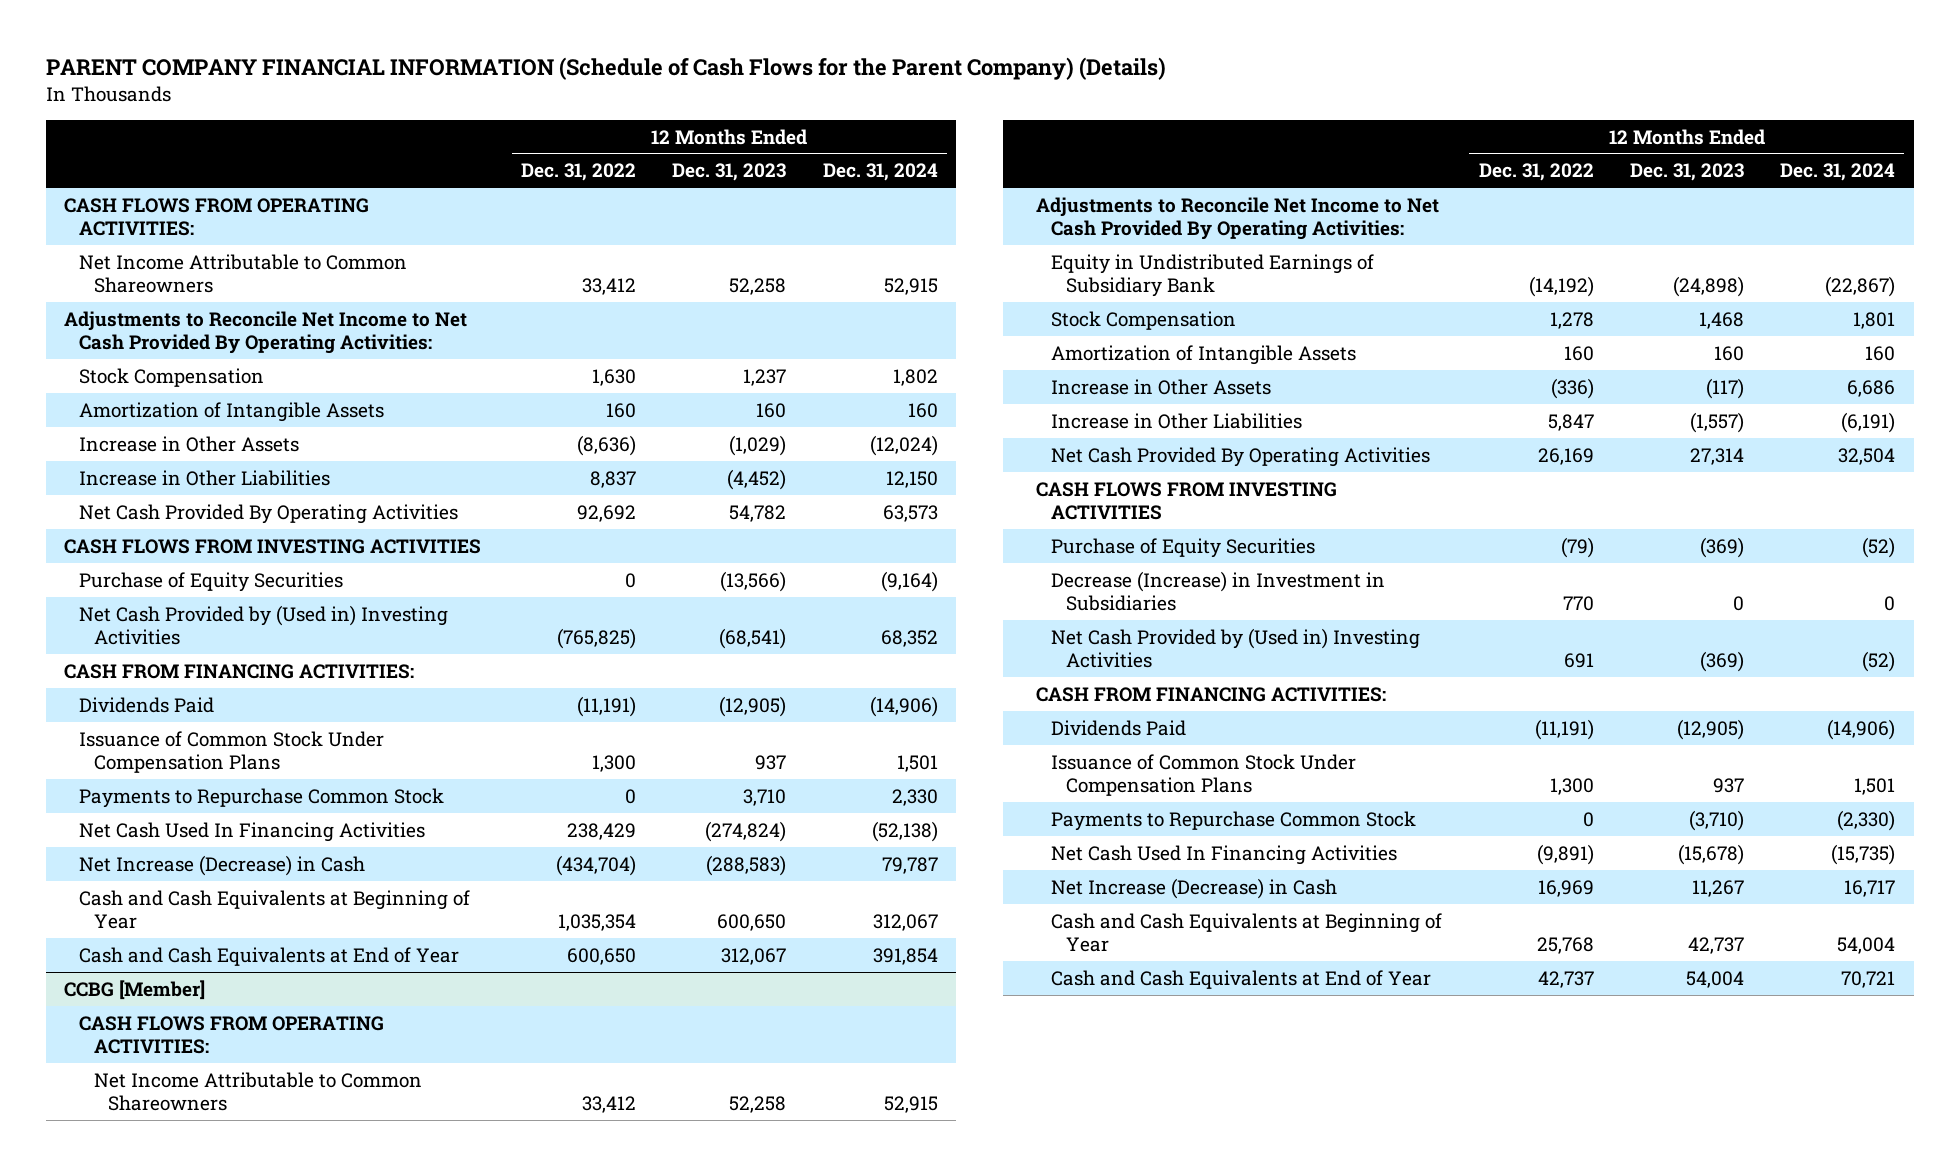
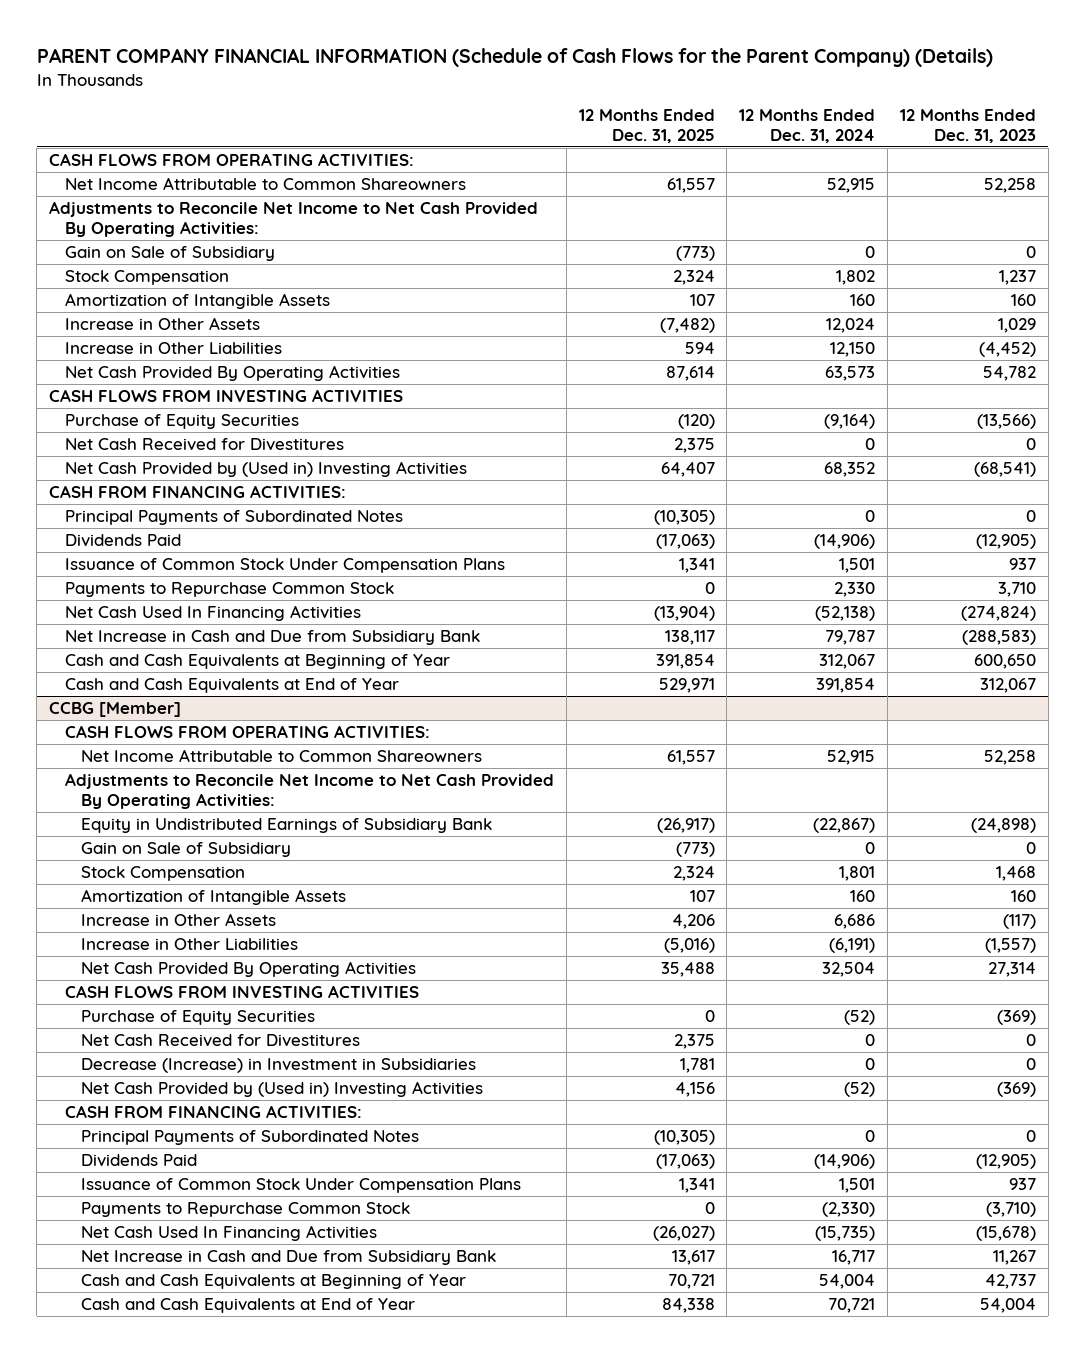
[520,163,636,182] Dec. 31, 2022 -> none
none -> [578,109,715,143] 12 Months Ended Dec. 31, 2025
none -> [65,246,276,262] Gain on Sale of Subsidiary
[729,434,787,456] (1,029) -> [997,318,1036,334] 1,029
[869,434,938,456] (12,024) -> [826,318,876,334] 12,024
none -> [65,438,345,452] Net Cash Received for Divestitures
none -> [65,510,404,526] Principal Payments of Subordinated Notes
[78,854,365,876] Net Increase (Decrease) in Cash -> [65,630,481,646] Net Increase in Cash and Due from Subsidiary Bank
none -> [81,842,292,858] Gain on Sale of Subsidiary
none -> [81,1034,361,1048] Net Cash Received for Divestitures
none -> [81,1130,420,1146] Principal Payments of Subordinated Notes
[1051,877,1338,899] Net Increase (Decrease) in Cash -> [81,1250,497,1266] Net Increase in Cash and Due from Subsidiary Bank

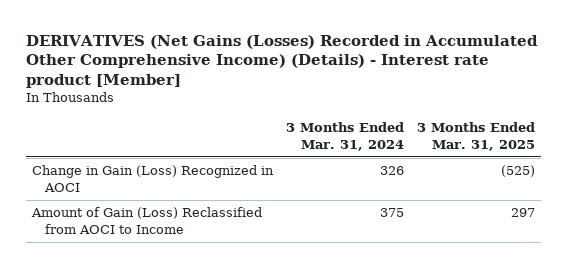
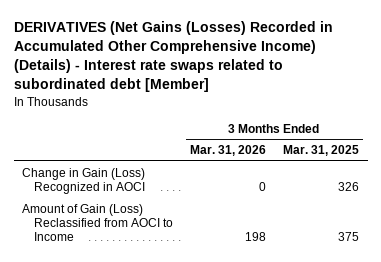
[26,34,539,89] DERIVATIVES (Net Gains (Losses) Recorded in Accumulated Other Comprehensive Income) (Details) - Interest rate product [Member] -> [13,21,333,93] DERIVATIVES (Net Gains (Losses) Recorded in Accumulated Other Comprehensive Income) (Details) - Interest rate swaps related to subordinated debt [Member]
[286,122,405,151] 3 Months Ended Mar. 31, 2024 -> none
none -> [189,145,266,157] Mar. 31, 2026
[500,165,535,178] (525) -> [338,182,360,192] 326
[510,208,535,218] 297 -> [338,232,360,242] 375

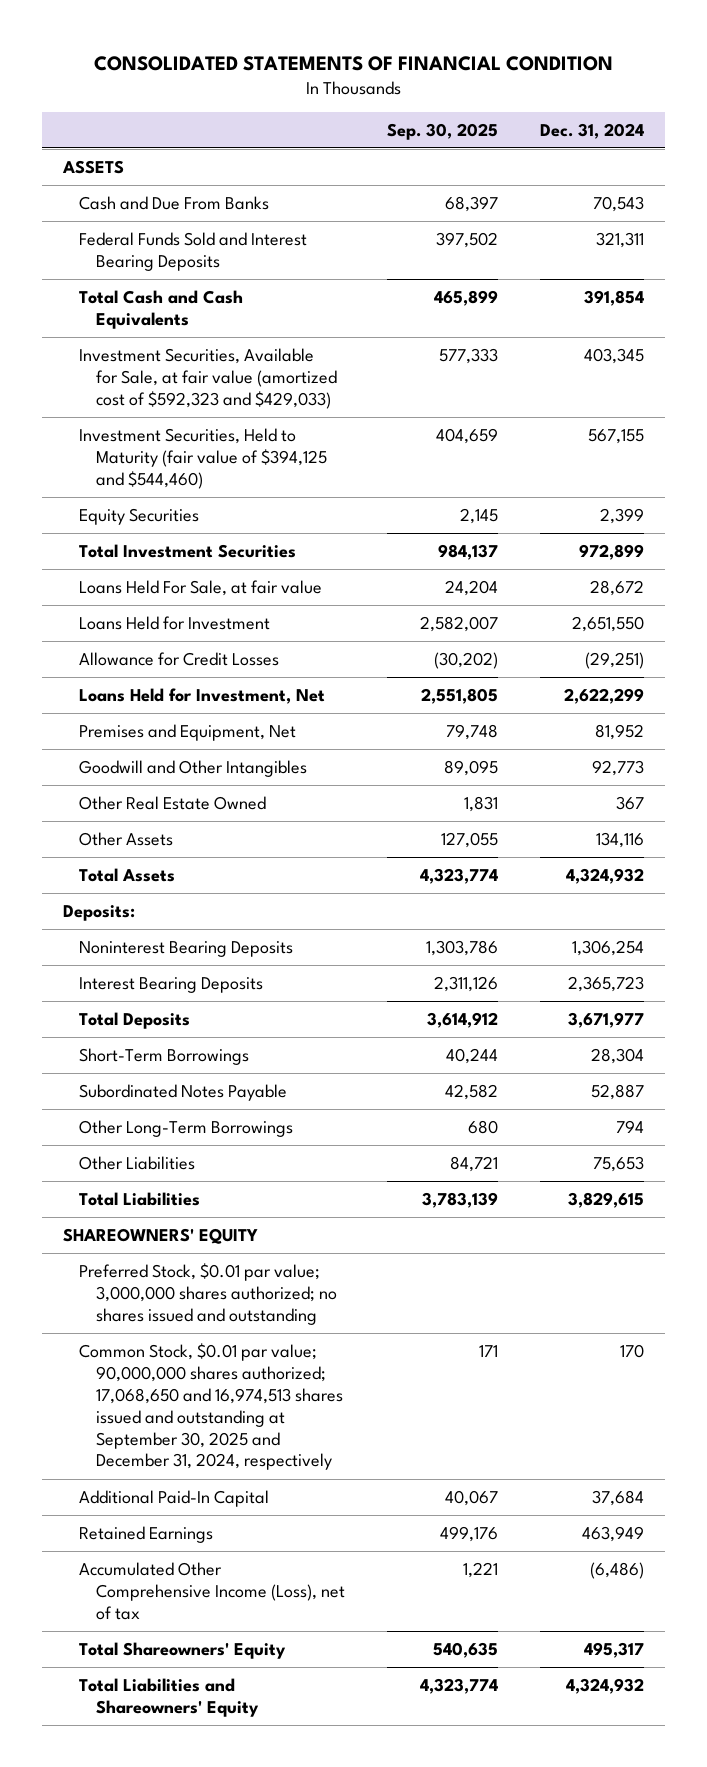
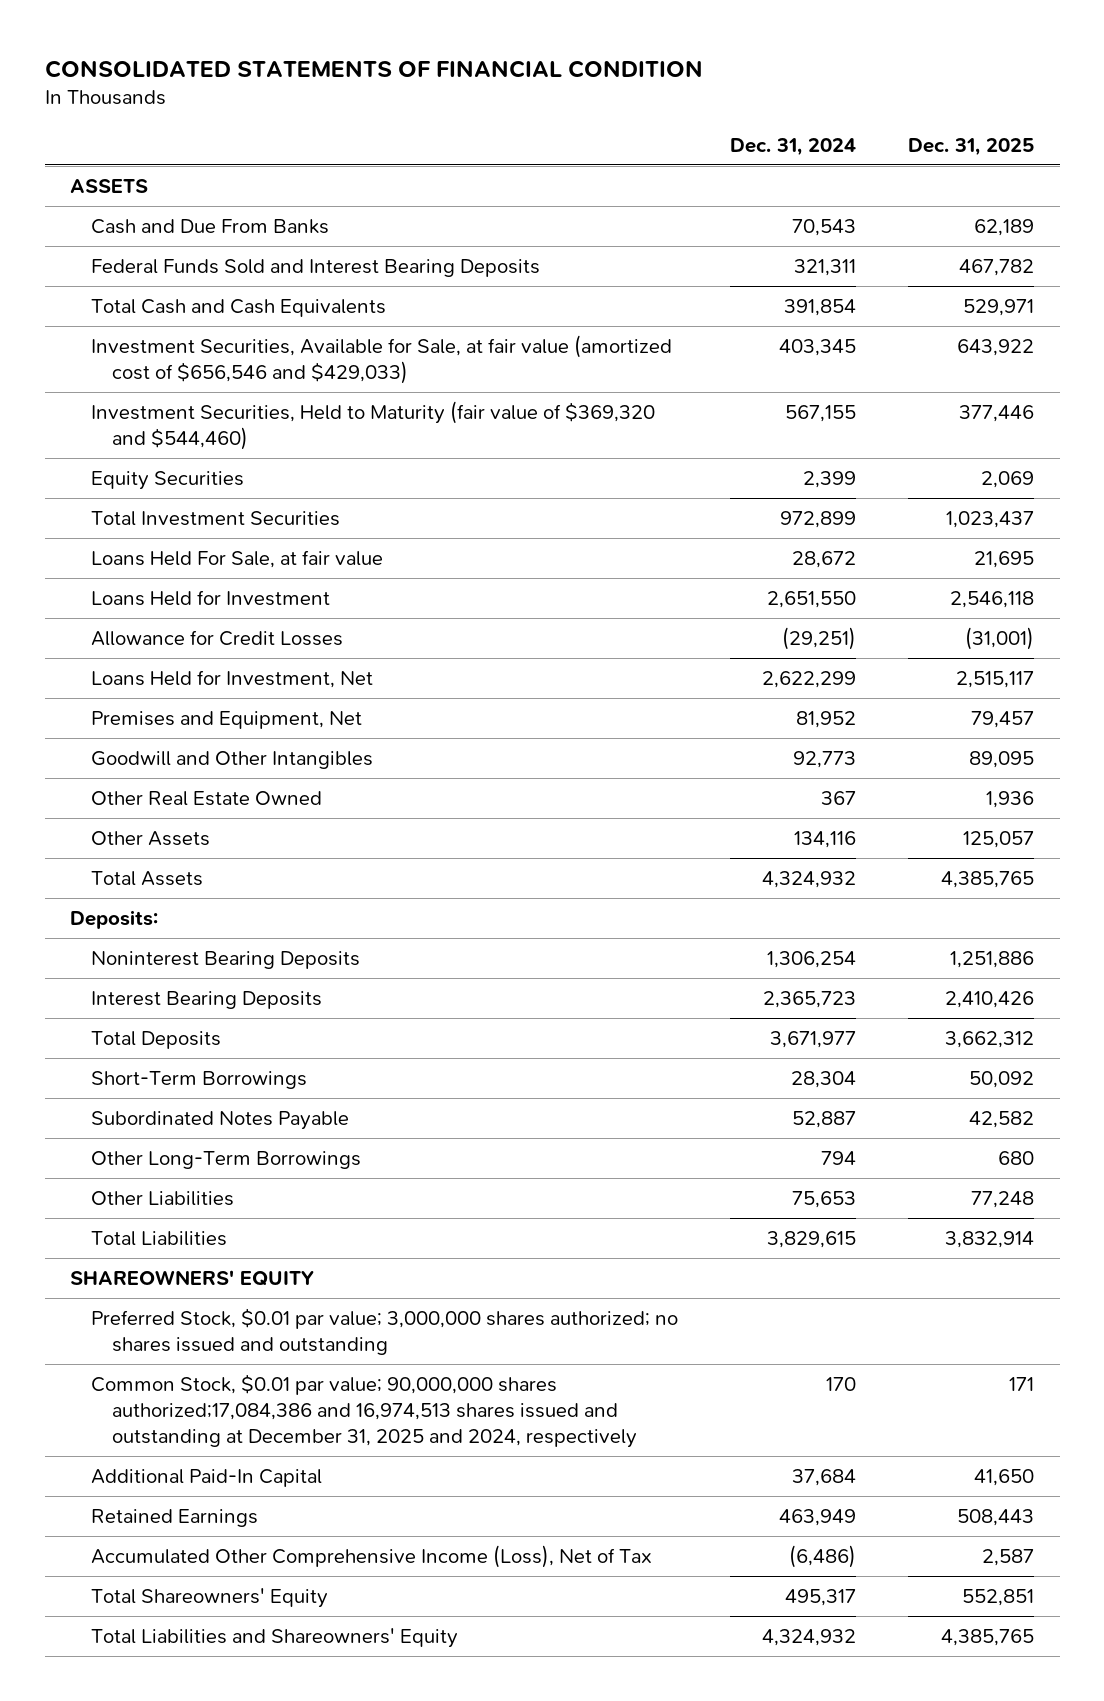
[386,122,498,140] Sep. 30, 2025 -> none
none -> [907,137,1034,156] Dec. 31, 2025
[79,347,337,409] Investment Securities, Available for Sale, at fair value (amortized cost of $592,323 and $429,033) -> [91,334,673,384] Investment Securities, Available for Sale, at fair value (amortized cost of $656,546 and $429,033)
[79,427,327,489] Investment Securities, Held to Maturity (fair value of $394,125 and $544,460) -> [91,400,656,450] Investment Securities, Held to Maturity (fair value of $369,320 and $544,460)
[79,1342,343,1471] Common Stock, $0.01 par value; 90,000,000 shares authorized; 17,068,650 and 16,974,513 shares issued and outstanding at September 30, 2025 and December 31, 2024, respectively -> [91,1373,638,1448] Common Stock, $0.01 par value; 90,000,000 shares authorized;17,084,386 and 16,974,513 shares issued and outstanding at December 31, 2025 and 2024, respectively
[79,1561,345,1620] Accumulated Other Comprehensive Income (Loss), net of tax -> [91,1544,653,1568] Accumulated Other Comprehensive Income (Loss), Net of Tax

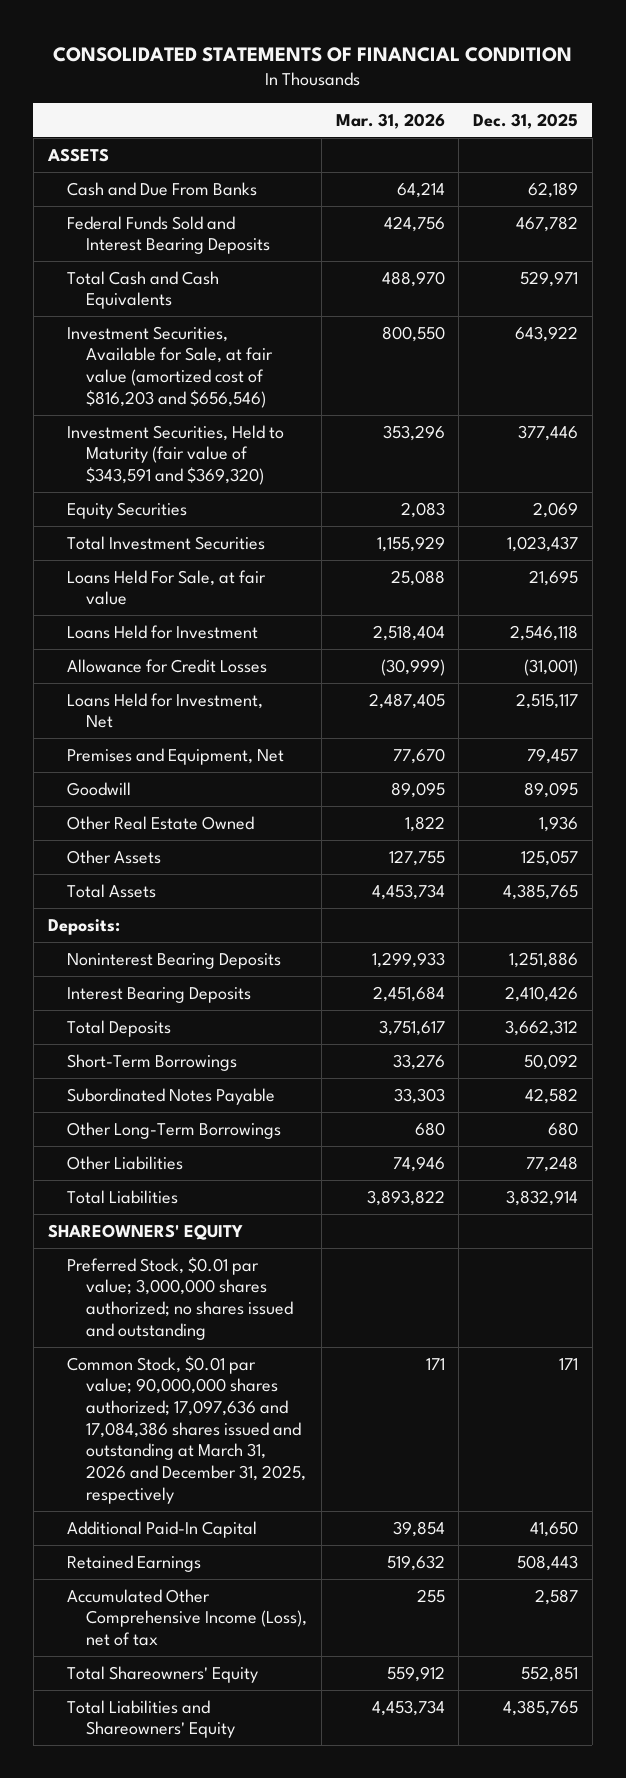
[729,137,856,156] Dec. 31, 2024 -> none
none -> [335,112,445,129] Mar. 31, 2026
[91,334,673,384] Investment Securities, Available for Sale, at fair value (amortized cost of $656,546 and $429,033) -> [66,325,273,408] Investment Securities, Available for Sale, at fair value (amortized cost of $816,203 and $656,546)
[91,400,656,450] Investment Securities, Held to Maturity (fair value of $369,320 and $544,460) -> [66,424,284,486] Investment Securities, Held to Maturity (fair value of $343,591 and $369,320)
[91,750,374,769] Goodwill and Other Intangibles -> [66,781,131,796] Goodwill
[91,1373,638,1448] Common Stock, $0.01 par value; 90,000,000 shares authorized;17,084,386 and 16,974,513 shares issued and outstanding at December 31, 2025 and 2024, respectively -> [66,1355,306,1504] Common Stock, $0.01 par value; 90,000,000 shares authorized; 17,097,636 and 17,084,386 shares issued and outstanding at March 31, 2026 and December 31, 2025, respectively
[91,1544,653,1568] Accumulated Other Comprehensive Income (Loss), Net of Tax -> [66,1588,307,1647] Accumulated Other Comprehensive Income (Loss), net of tax

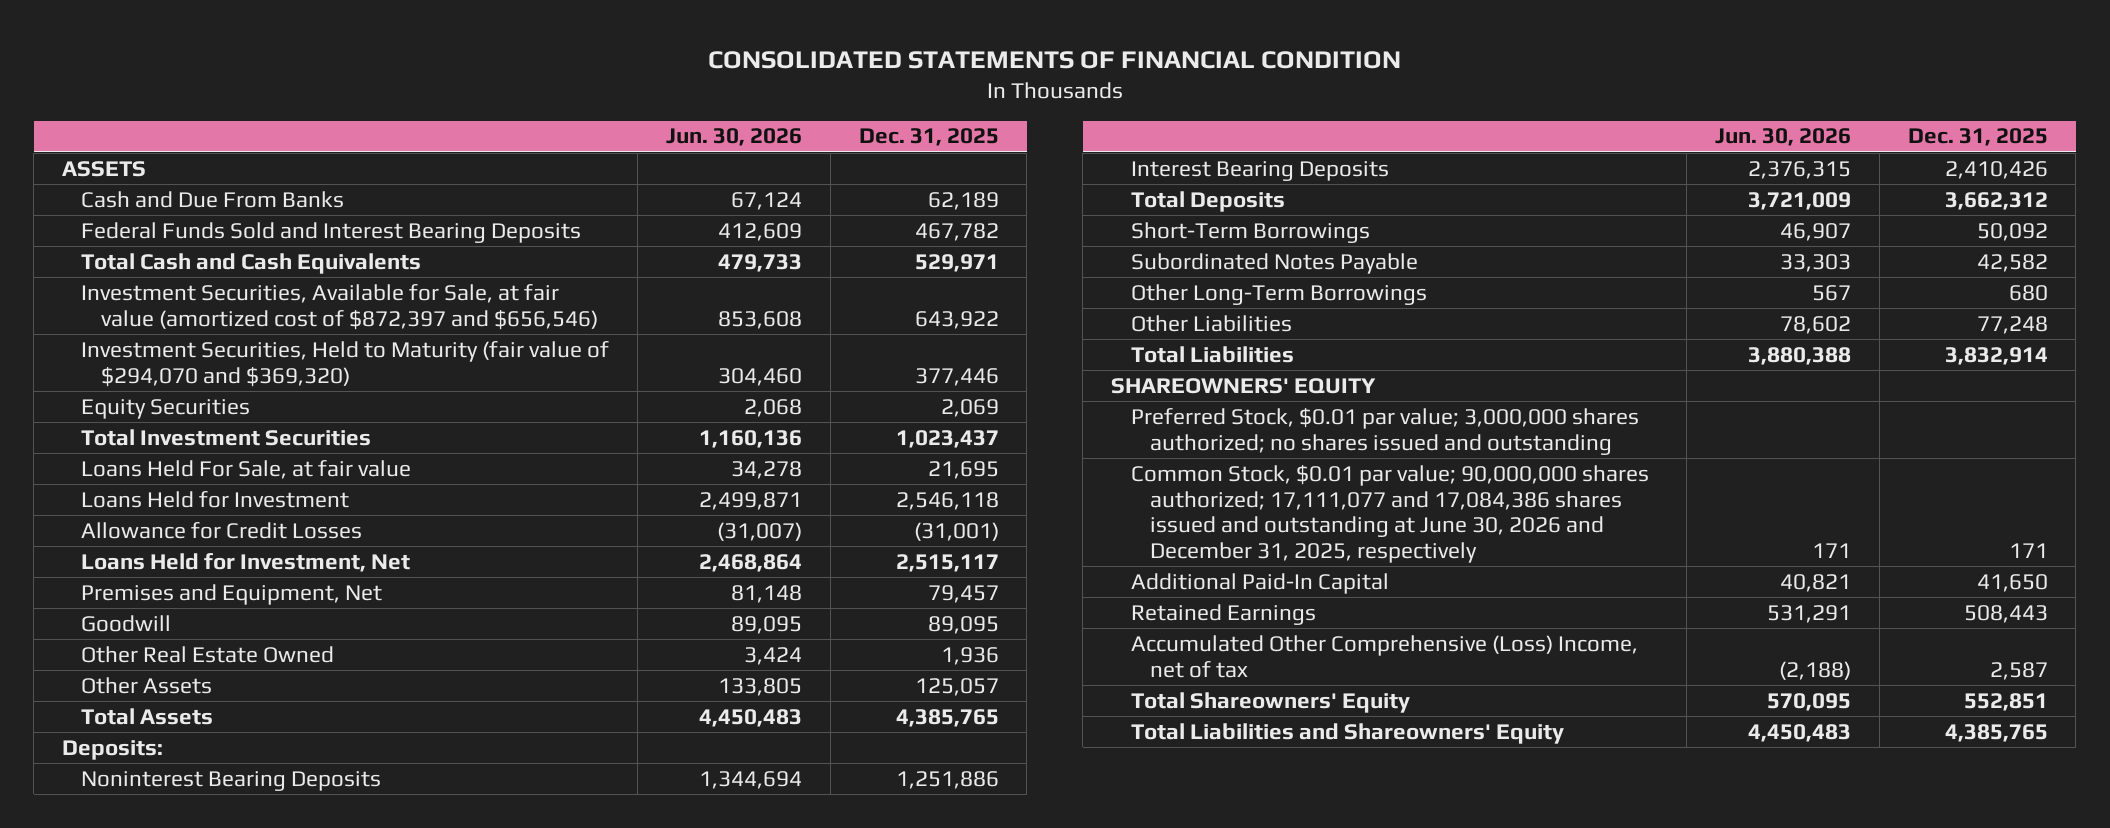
[335,112,445,129] Mar. 31, 2026 -> none
none -> [666,128,803,147] Jun. 30, 2026
[66,325,273,408] Investment Securities, Available for Sale, at fair value (amortized cost of $816,203 and $656,546) -> [81,283,599,330] Investment Securities, Available for Sale, at fair value (amortized cost of $872,397 and $656,546)
[66,424,284,486] Investment Securities, Held to Maturity (fair value of $343,591 and $369,320) -> [81,340,610,387] Investment Securities, Held to Maturity (fair value of $294,070 and $369,320)
[66,1355,306,1504] Common Stock, $0.01 par value; 90,000,000 shares authorized; 17,097,636 and 17,084,386 shares issued and outstanding at March 31, 2026 and December 31, 2025, respectively -> [1130,464,1649,564] Common Stock, $0.01 par value; 90,000,000 shares authorized; 17,111,077 and 17,084,386 shares issued and outstanding at June 30, 2026 and December 31, 2025, respectively
[66,1588,307,1647] Accumulated Other Comprehensive Income (Loss), net of tax -> [1130,634,1638,678] Accumulated Other Comprehensive (Loss) Income, net of tax

